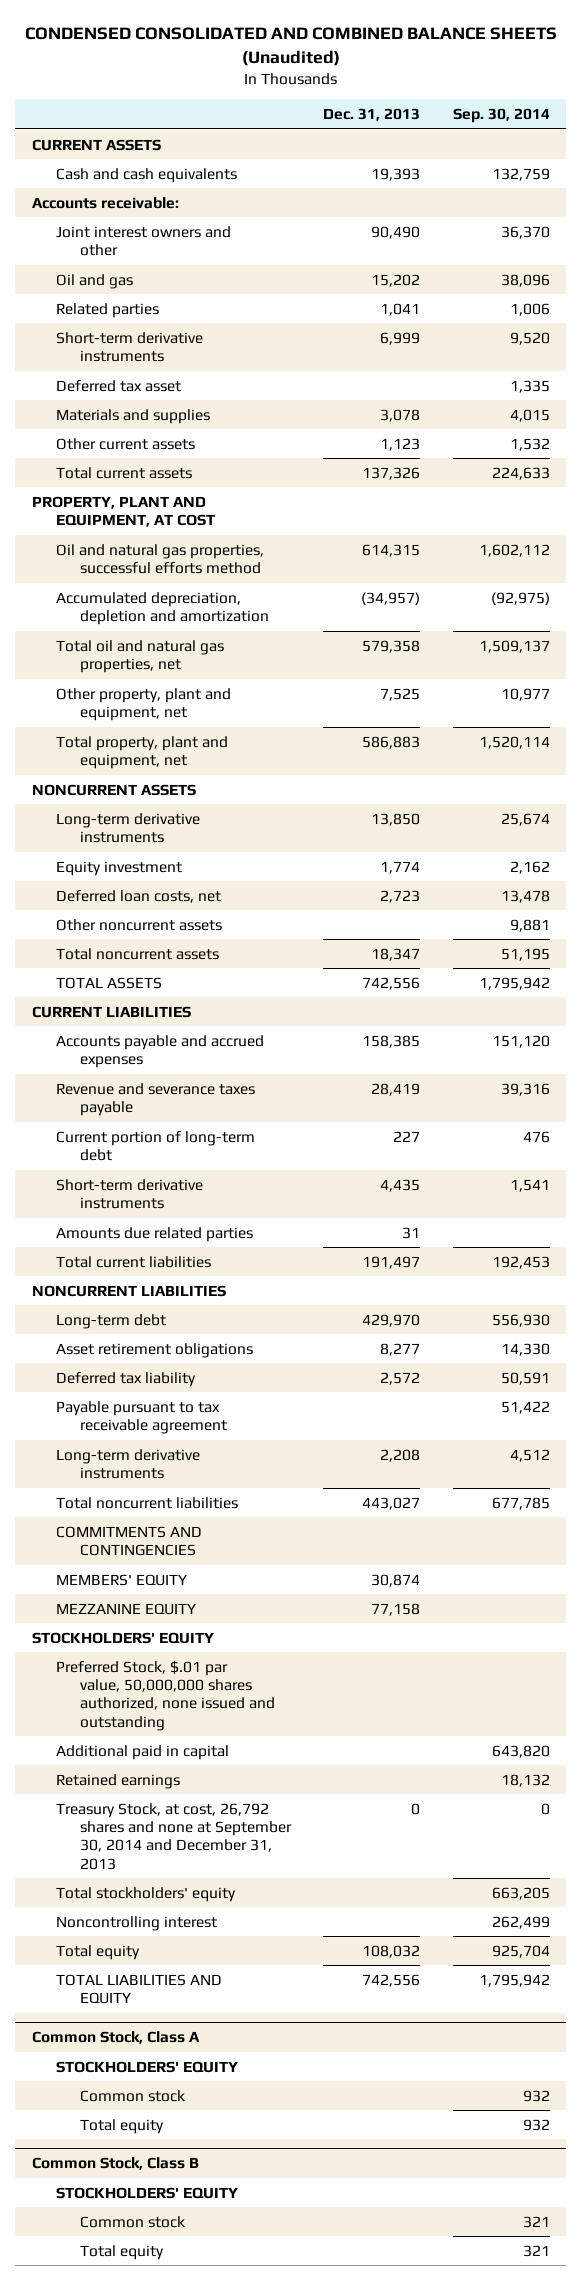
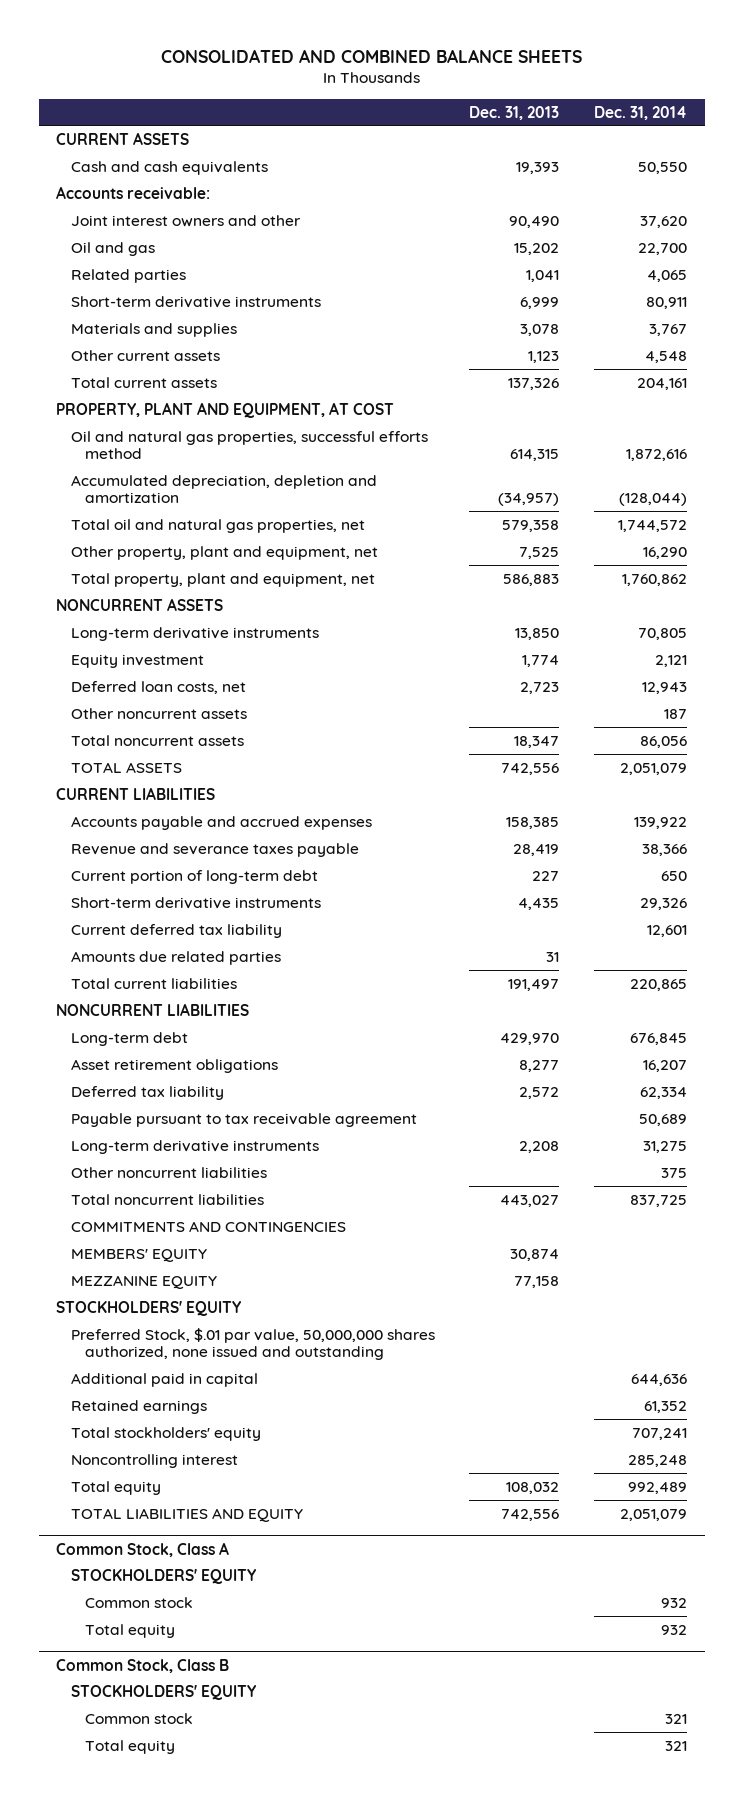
[24,27,557,67] CONDENSED CONSOLIDATED AND COMBINED BALANCE SHEETS (Unaudited) -> [160,48,582,63] CONSOLIDATED AND COMBINED BALANCE SHEETS
[452,107,550,123] Sep. 30, 2014 -> none
none -> [594,105,688,120] Dec. 31, 2014
[55,379,181,392] Deferred tax asset -> none
none -> [70,923,282,938] Current deferred tax liability
none -> [70,1166,267,1178] Other noncurrent liabilities
[55,1802,292,1870] Treasury Stock, at cost, 26,792 shares and none at September 30, 2014 and December 31, 2013 -> none

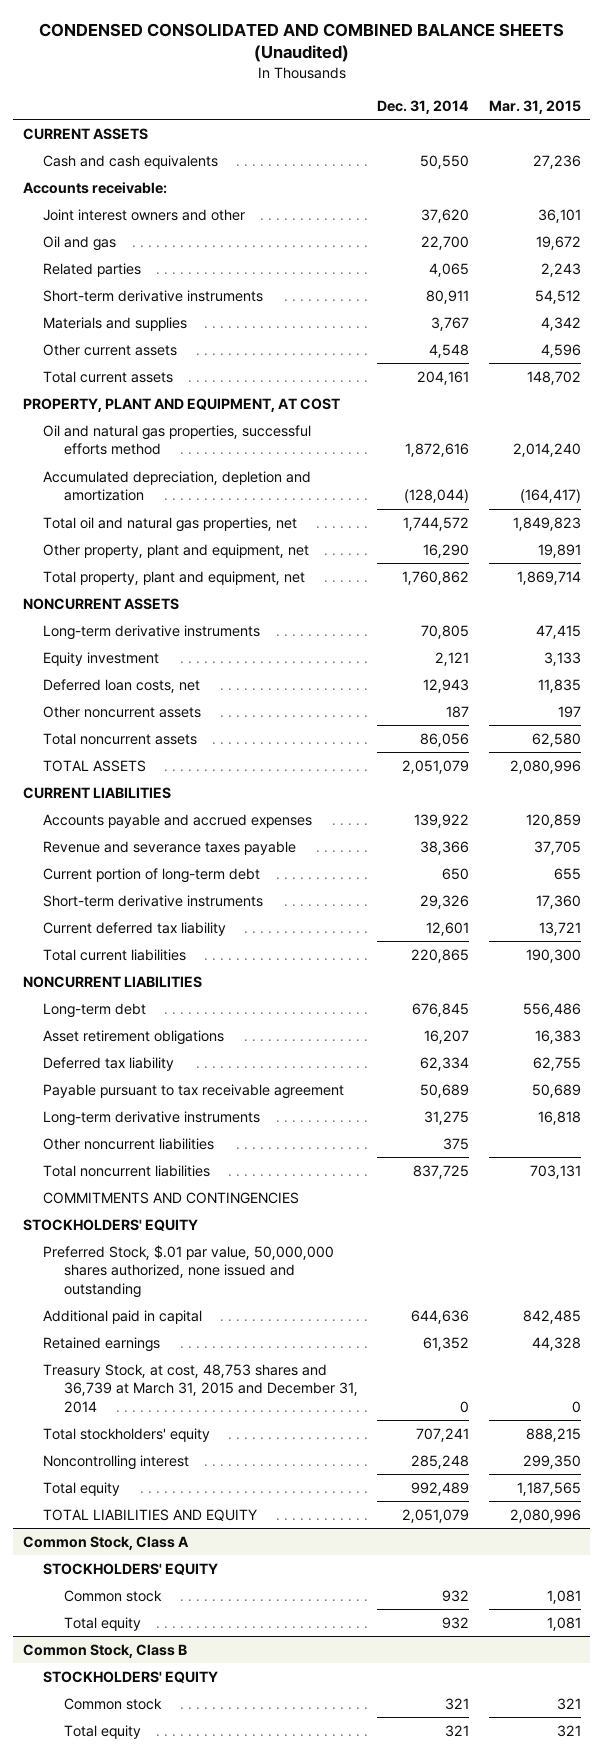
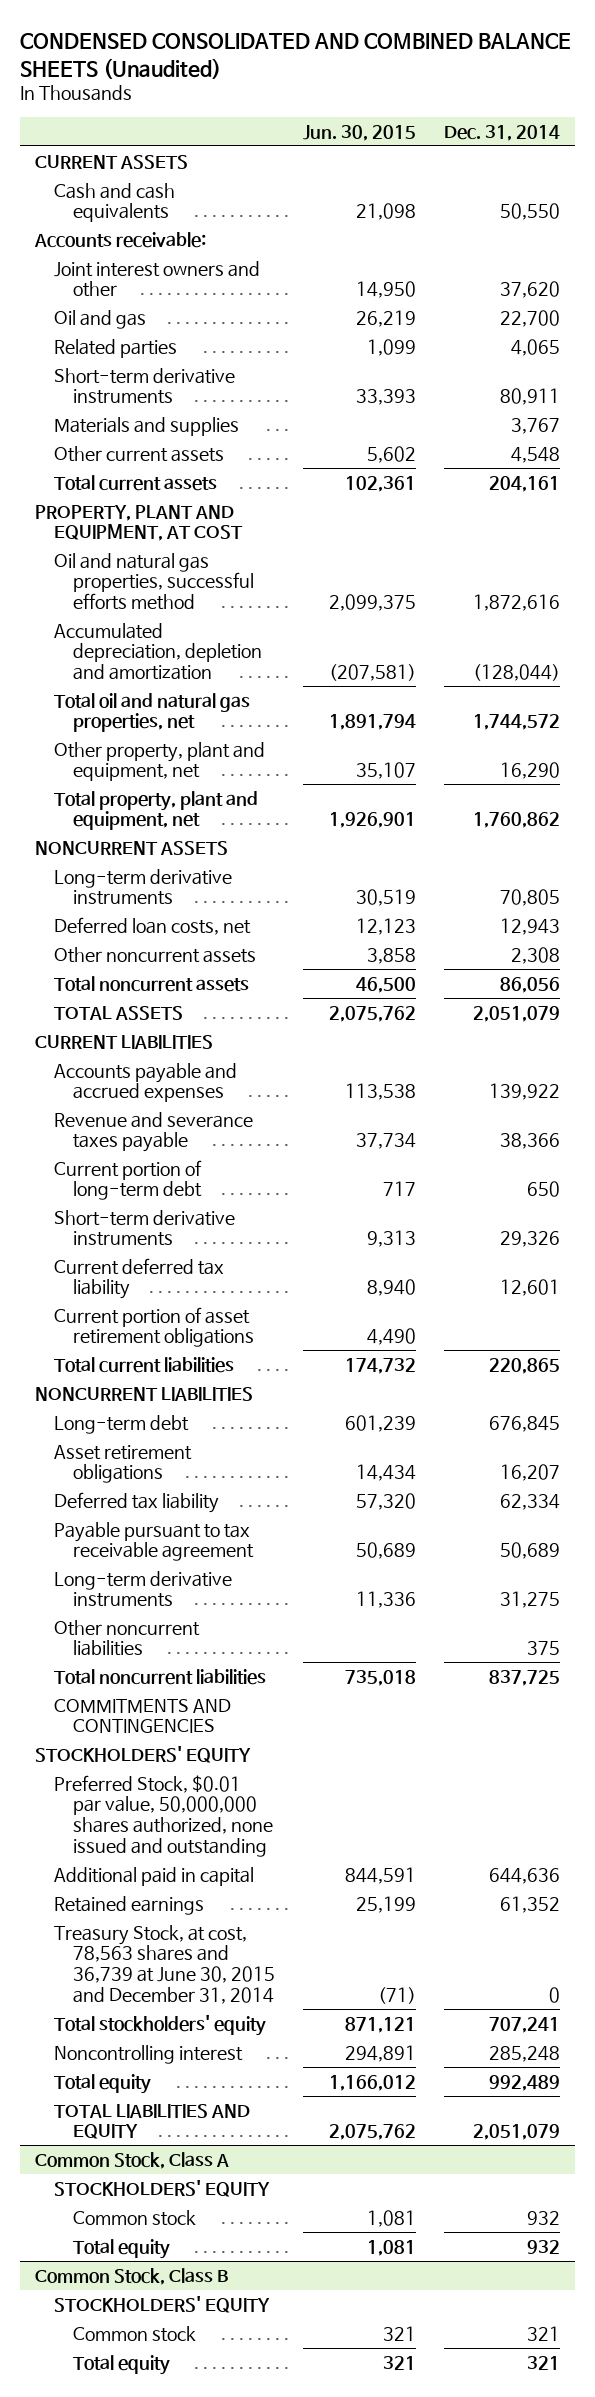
[488,100,581,115] Mar. 31, 2015 -> none
none -> [302,124,416,141] Jun. 30, 2015
[43,651,160,666] Equity investment -> none
[446,705,470,718] 187 -> [511,946,561,964] 2,308
none -> [53,1306,254,1348] Current portion of asset retirement obligations
[43,1244,335,1299] Preferred Stock, $.01 par value, 50,000,000 shares authorized, none issued and outstanding -> [53,1774,273,1857] Preferred Stock, $0.01 par value, 50,000,000 shares authorized, none issued and outstanding
[43,1363,358,1414] Treasury Stock, at cost, 48,753 shares and 36,739 at March 31, 2015 and December 31, 2014 -> [53,1924,275,2004] Treasury Stock, at cost, 78,563 shares and 36,739 at June 30, 2015 and December 31, 2014

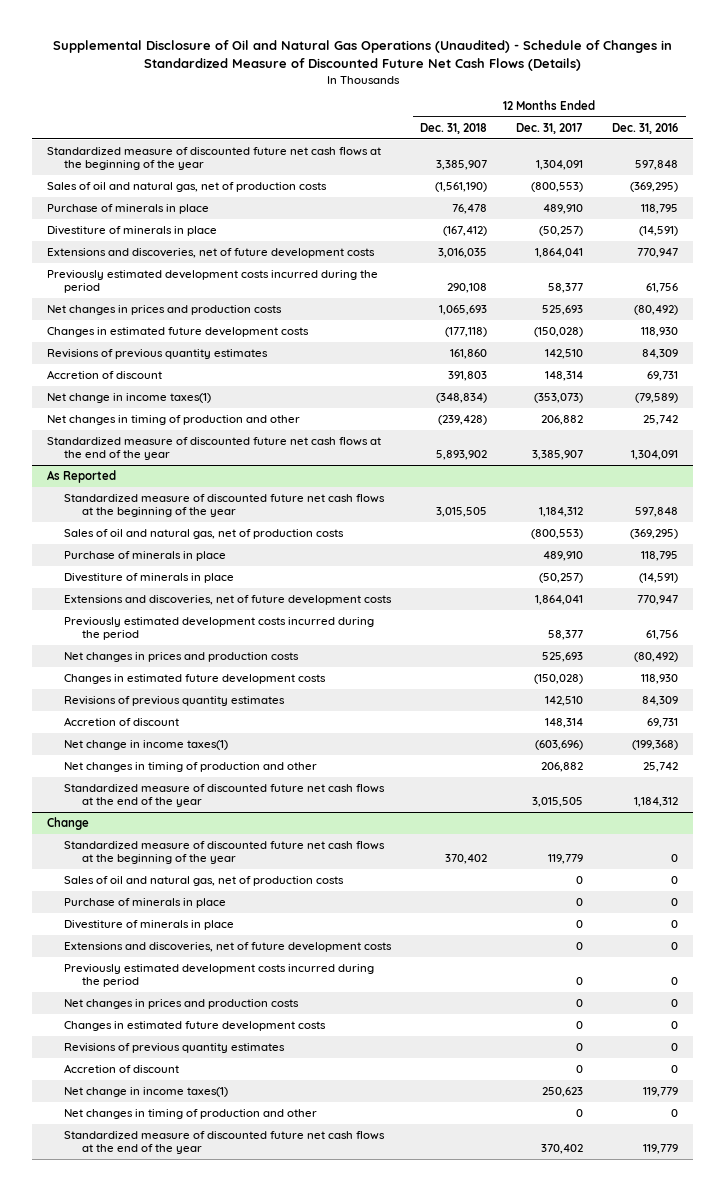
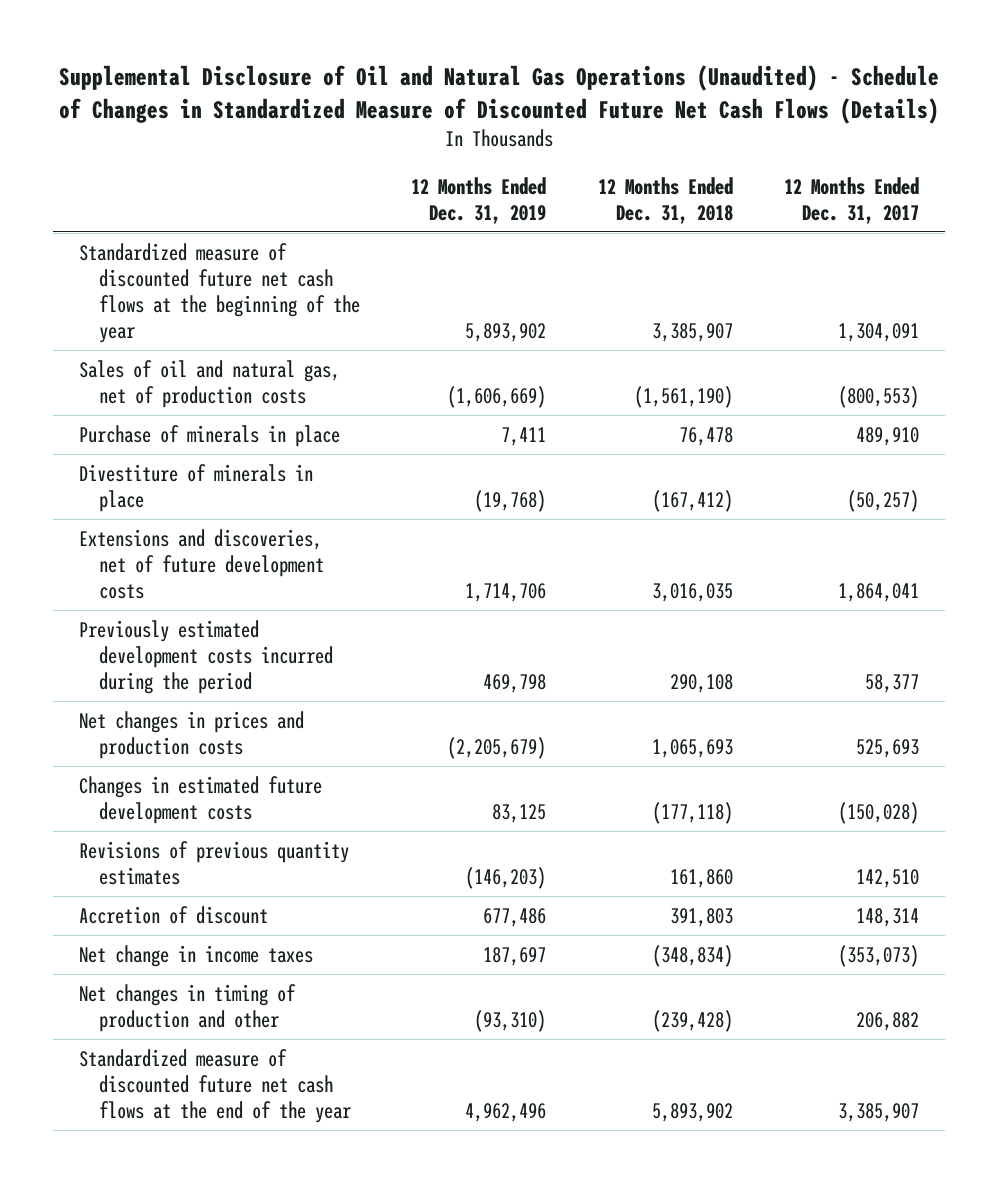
[612,122,679,134] Dec. 31, 2016 -> none
none -> [411,176,547,224] 12 Months Ended Dec. 31, 2019
[46,392,211,403] Net change in income taxes(1) -> [78,944,313,967] Net change in income taxes
[46,469,116,483] As Reported -> none
[64,493,386,518] Standardized measure of discounted future net cash flows at the beginning of the year -> none
[64,528,345,539] Sales of oil and natural gas, net of production costs -> none
[64,550,227,561] Purchase of minerals in place -> none
[64,572,235,583] Divestiture of minerals in place -> none
[64,594,393,605] Extensions and discoveries, net of future development costs -> none
[64,616,375,641] Previously estimated development costs incurred during the period -> none
[64,651,300,662] Net changes in prices and production costs -> none
[64,673,327,684] Changes in estimated future development costs -> none
[64,695,286,706] Revisions of previous quantity estimates -> none
[64,716,180,726] Accretion of discount -> none
[64,739,229,750] Net change in income taxes(1) -> none
[64,761,318,772] Net changes in timing of production and other -> none
[64,783,386,808] Standardized measure of discounted future net cash flows at the end of the year -> none
[46,816,89,830] Change -> none
[64,840,386,865] Standardized measure of discounted future net cash flows at the beginning of the year -> none
[64,875,345,886] Sales of oil and natural gas, net of production costs -> none
[64,897,227,908] Purchase of minerals in place -> none
[64,919,235,930] Divestiture of minerals in place -> none
[64,941,393,952] Extensions and discoveries, net of future development costs -> none
[64,963,375,988] Previously estimated development costs incurred during the period -> none
[64,998,300,1009] Net changes in prices and production costs -> none
[64,1020,327,1031] Changes in estimated future development costs -> none
[64,1042,286,1053] Revisions of previous quantity estimates -> none
[64,1063,180,1073] Accretion of discount -> none
[64,1086,229,1097] Net change in income taxes(1) -> none
[64,1108,318,1119] Net changes in timing of production and other -> none
[64,1130,386,1155] Standardized measure of discounted future net cash flows at the end of the year -> none

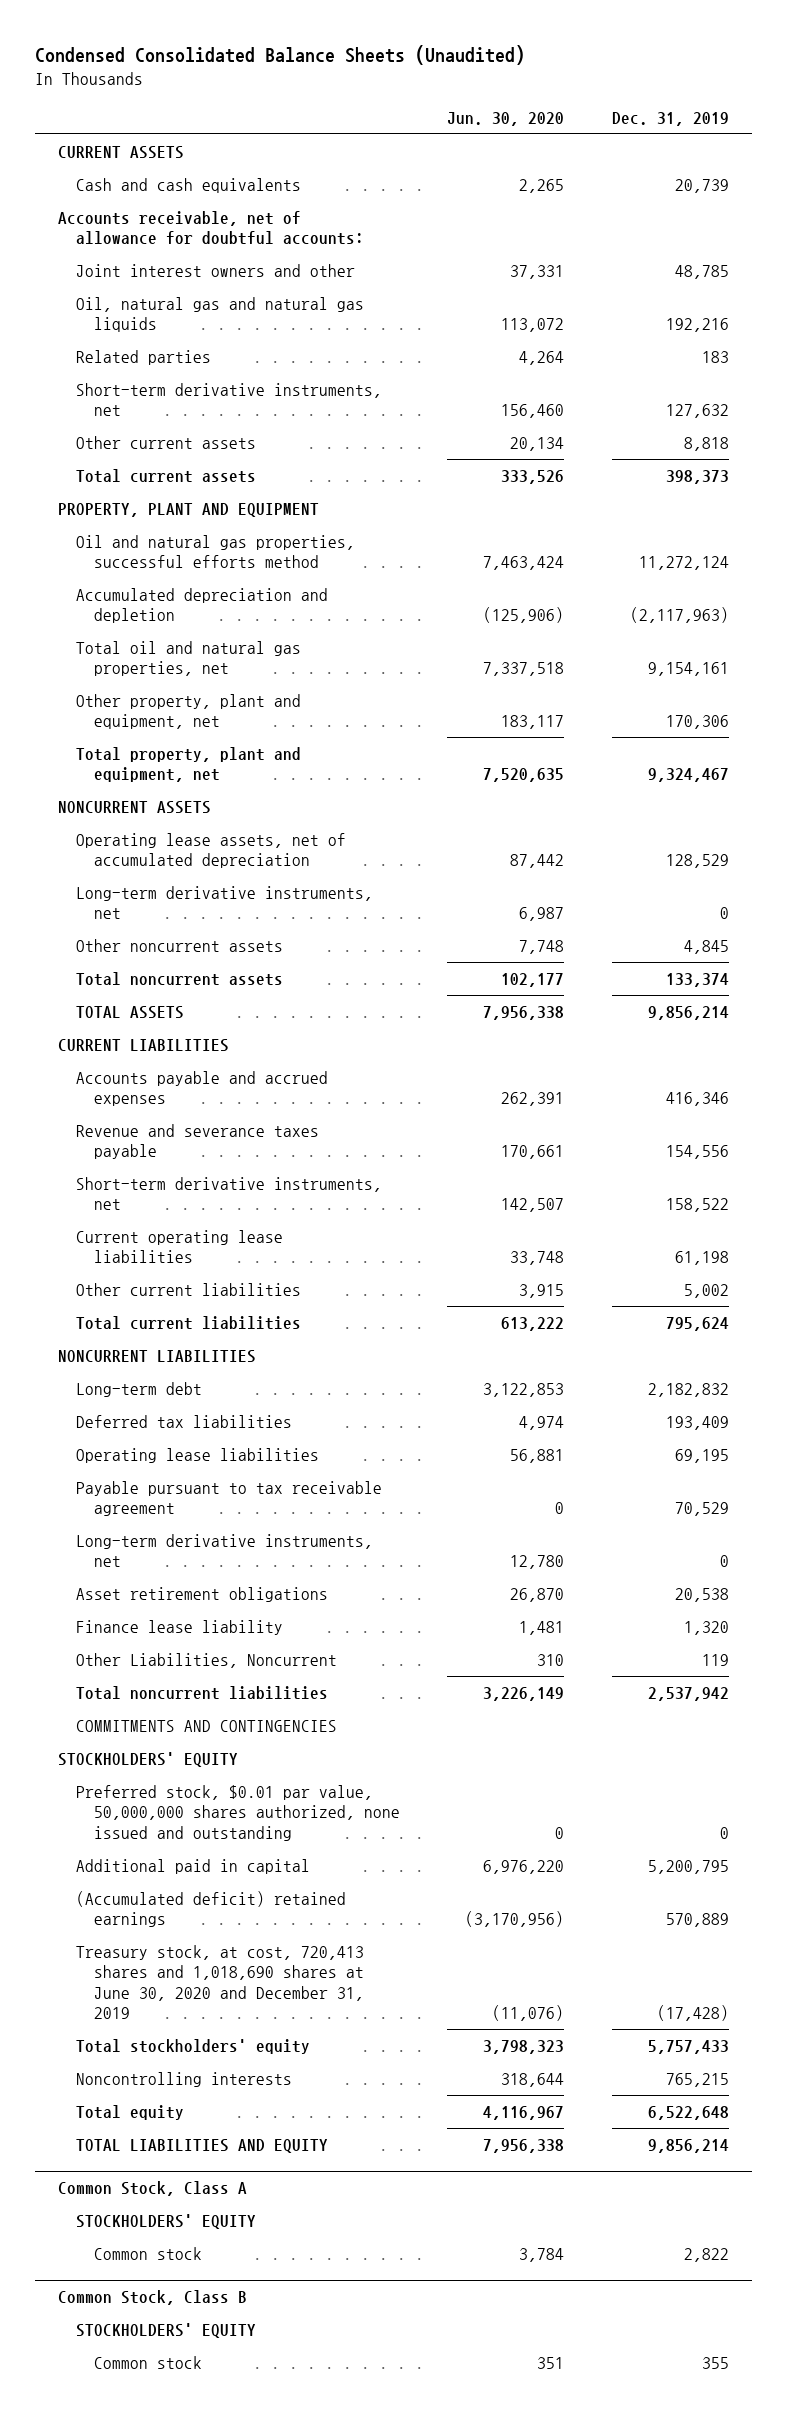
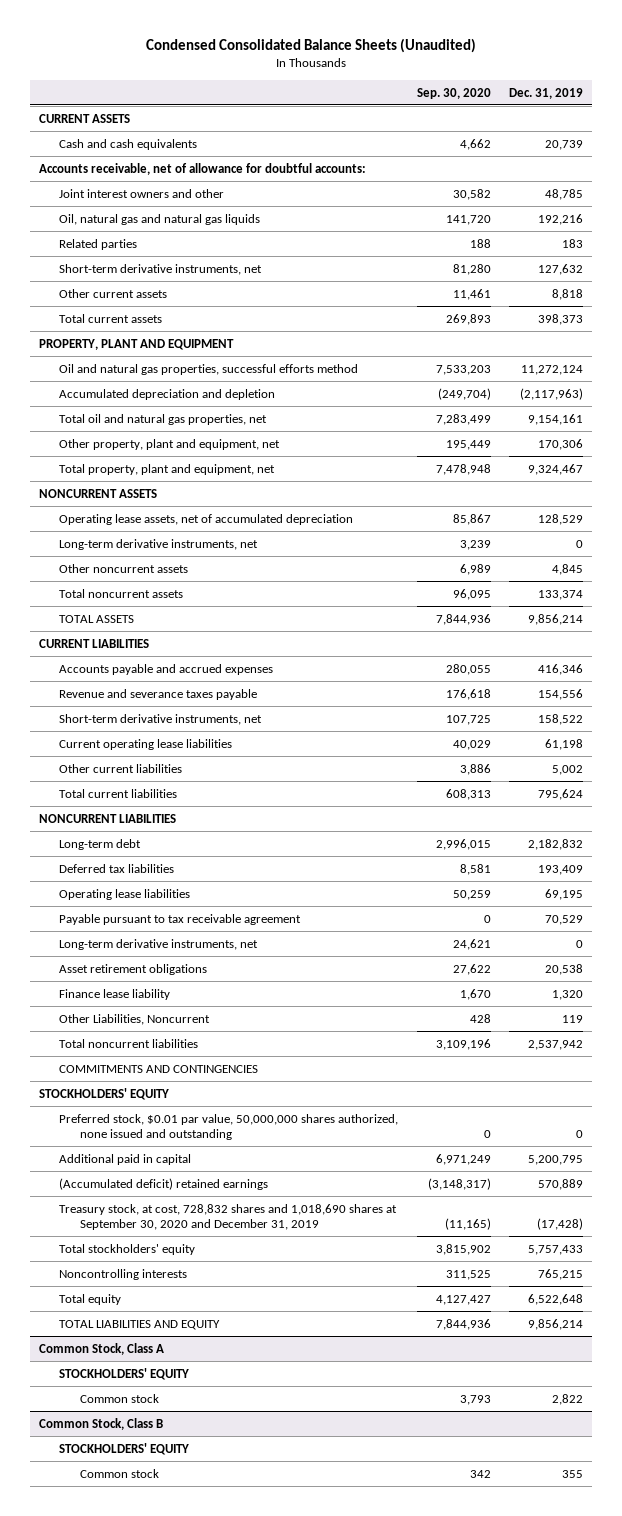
[447,111,565,126] Jun. 30, 2020 -> none
none -> [416,87,491,99] Sep. 30, 2020
[76,1944,365,2020] Treasury stock, at cost, 720,413 shares and 1,018,690 shares at June 30, 2020 and December 31, 2019 -> [59,1203,398,1230] Treasury stock, at cost, 728,832 shares and 1,018,690 shares at September 30, 2020 and December 31, 2019

